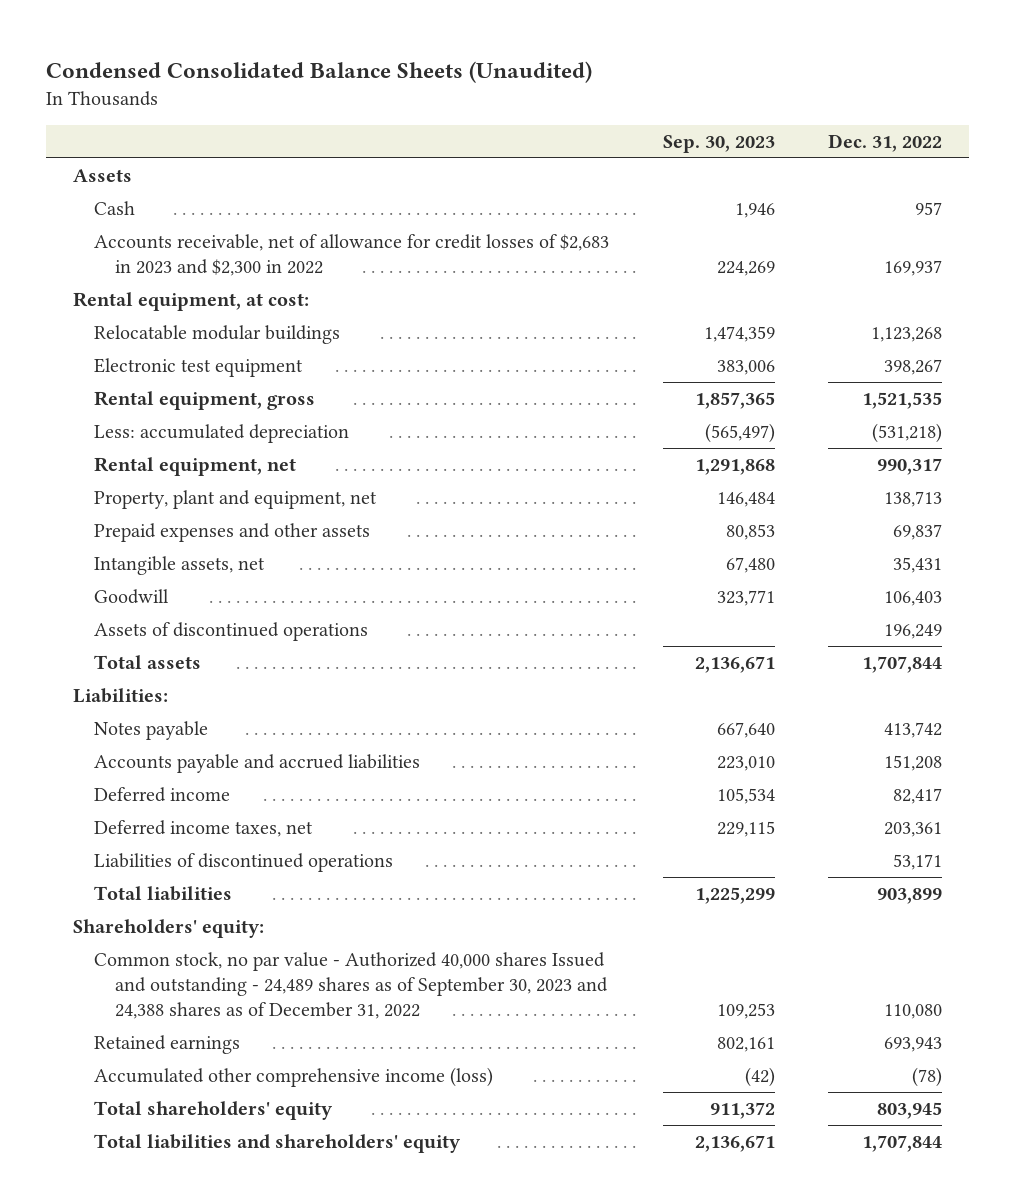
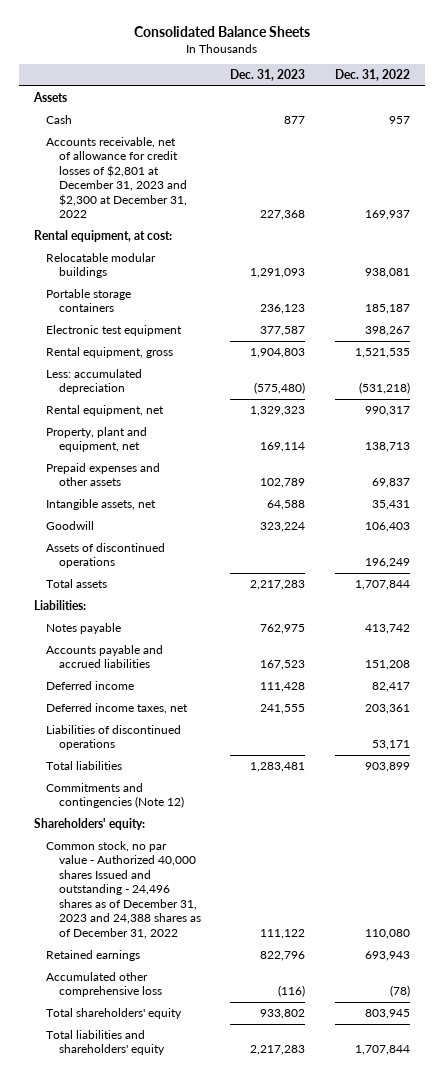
[46,60,593,83] Condensed Consolidated Balance Sheets (Unaudited) -> [133,26,310,38] Consolidated Balance Sheets
[662,134,775,153] Sep. 30, 2023 -> none
none -> [230,69,306,82] Dec. 31, 2023
[94,233,610,276] Accounts receivable, net of allowance for credit losses of $2,683 in 2023 and $2,300 in 2022 -> [46,136,187,219] Accounts receivable, net of allowance for credit losses of $2,801 at December 31, 2023 and $2,300 at December 31, 2022
[871,326,943,342] 1,123,268 -> [364,268,410,279] 938,081
none -> [46,288,132,313] Portable storage containers
none -> [46,782,184,809] Commitments and contingencies (Note 12)
[94,951,609,1019] Common stock, no par value - Authorized 40,000 shares Issued and outstanding - 24,489 shares as of September 30, 2023 and 24,388 shares as of December 31, 2022 -> [46,840,201,939] Common stock, no par value - Authorized 40,000 shares Issued and outstanding - 24,496 shares as of December 31, 2023 and 24,388 shares as of December 31, 2022
[94,1066,494,1087] Accumulated other comprehensive income (loss) -> [46,971,162,998] Accumulated other comprehensive loss

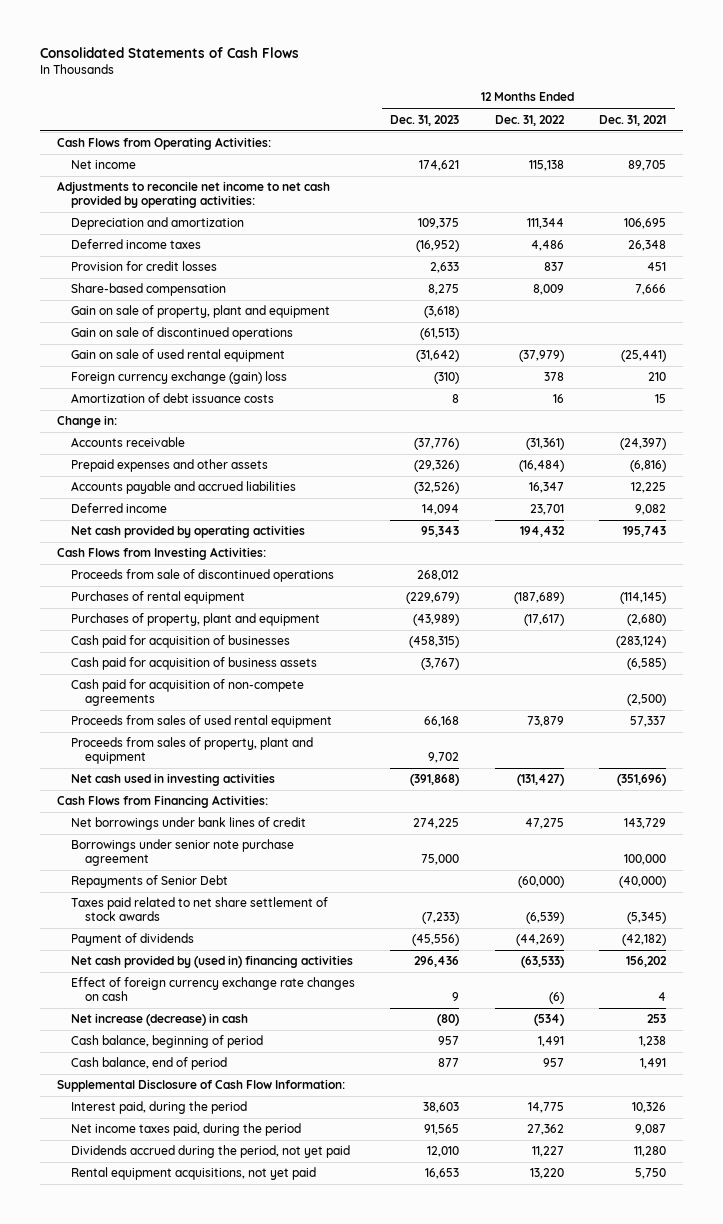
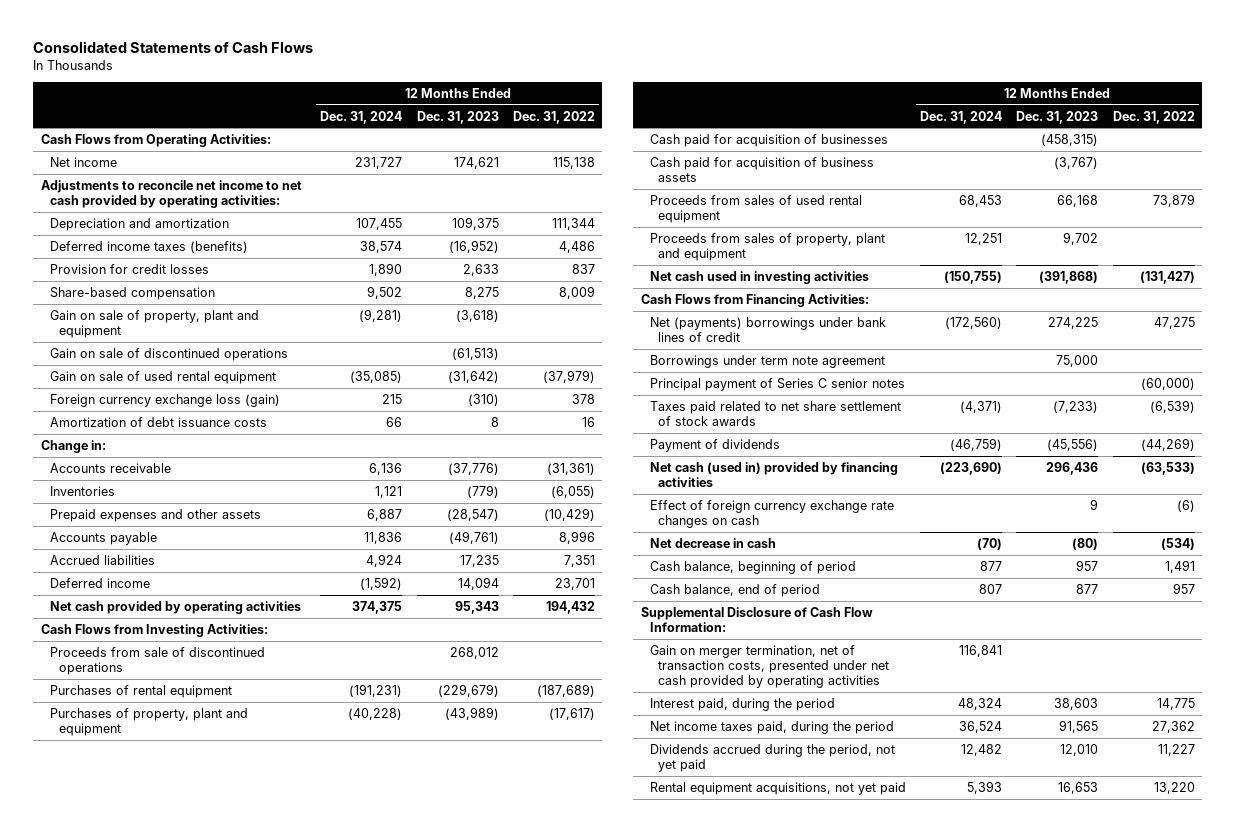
[598,114,666,126] Dec. 31, 2021 -> none
none -> [320,110,403,124] Dec. 31, 2024
[71,239,202,250] Deferred income taxes -> [49,240,248,253] Deferred income taxes (benefits)
[71,371,288,385] Foreign currency exchange (gain) loss -> [49,393,280,407] Foreign currency exchange loss (gain)
[71,481,297,495] Accounts payable and accrued liabilities -> none
none -> [49,485,115,496] Inventories
[414,460,460,473] (29,326) -> [446,508,499,521] (28,547)
[518,460,564,473] (16,484) -> [544,507,596,521] (10,429)
none -> [49,531,157,545] Accounts payable
none -> [49,554,155,565] Accrued liabilities
[71,679,305,707] Cash paid for acquisition of non-compete agreements -> none
[71,817,307,831] Net borrowings under bank lines of credit -> [649,316,886,343] Net (payments) borrowings under bank lines of credit
[71,839,295,867] Borrowings under senior note purchase agreement -> [649,354,885,368] Borrowings under term note agreement
[71,875,229,889] Repayments of Senior Debt -> [649,377,905,391] Principal payment of Series C senior notes
[71,955,354,969] Net cash provided by (used in) financing activities -> [649,461,898,488] Net cash (used in) provided by financing activities
[71,1013,249,1027] Net increase (decrease) in cash -> [649,537,776,548] Net decrease in cash
none -> [649,644,890,689] Gain on merger termination, net of transaction costs, presented under net cash provided by operating activities

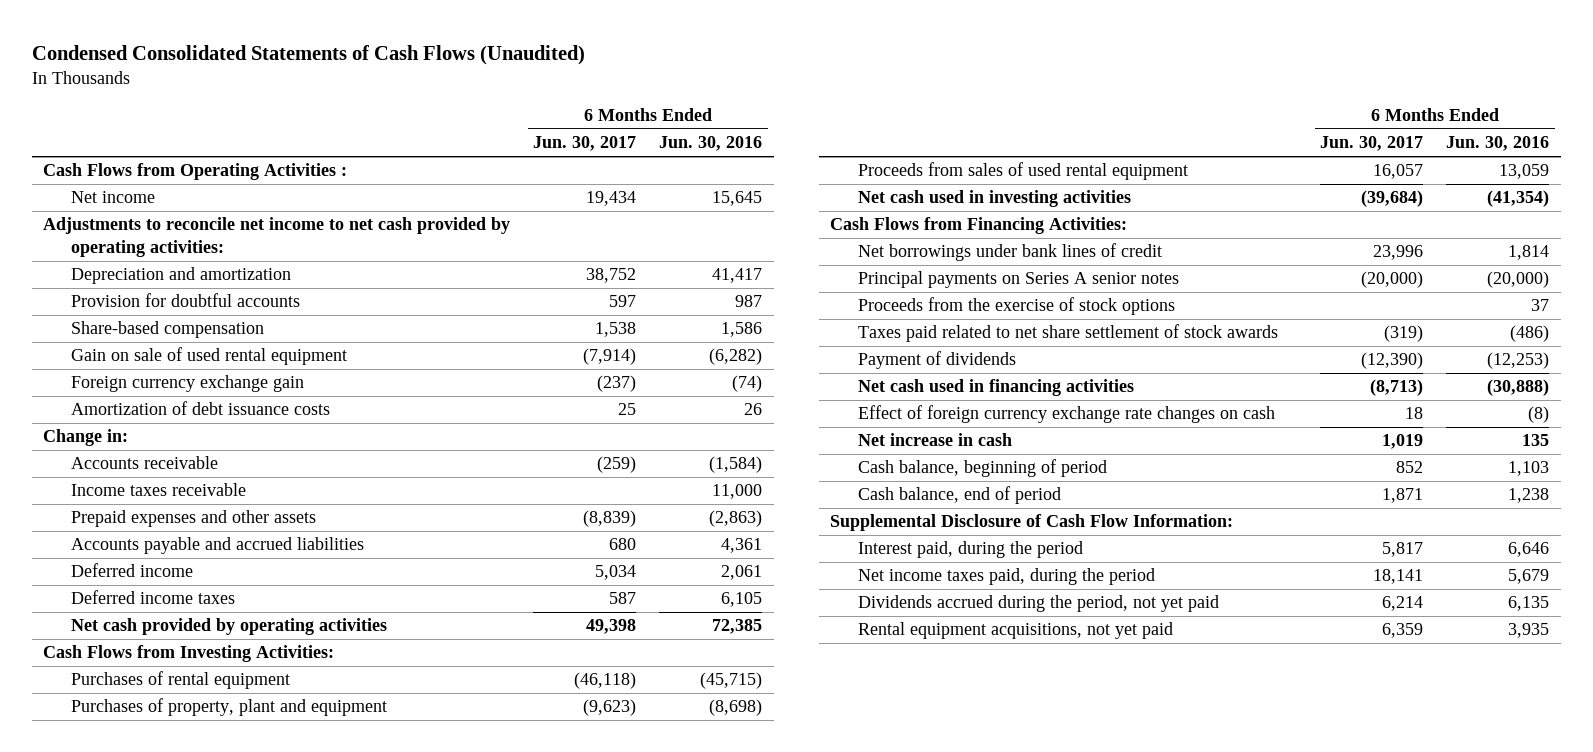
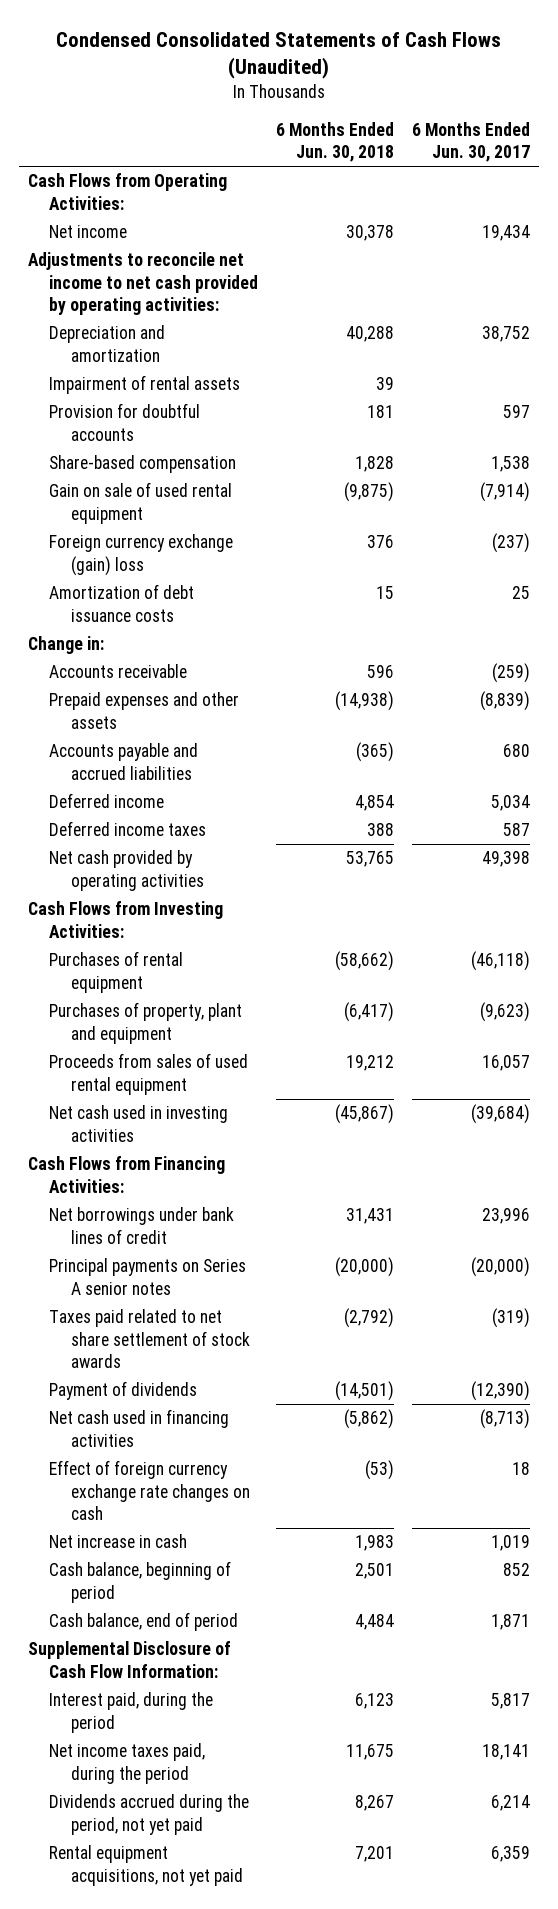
[659,136,763,152] Jun. 30, 2016 -> none
none -> [276,121,395,163] 6 Months Ended Jun. 30, 2018
[43,163,348,181] Cash Flows from Operating Activities : -> [28,173,228,210] Cash Flows from Operating Activities:
none -> [49,375,241,395] Impairment of rental assets
[71,375,305,393] Foreign currency exchange gain -> [49,534,234,576] Foreign currency exchange (gain) loss
[71,483,247,497] Income taxes receivable -> none
[858,297,1176,316] Proceeds from the exercise of stock options -> none

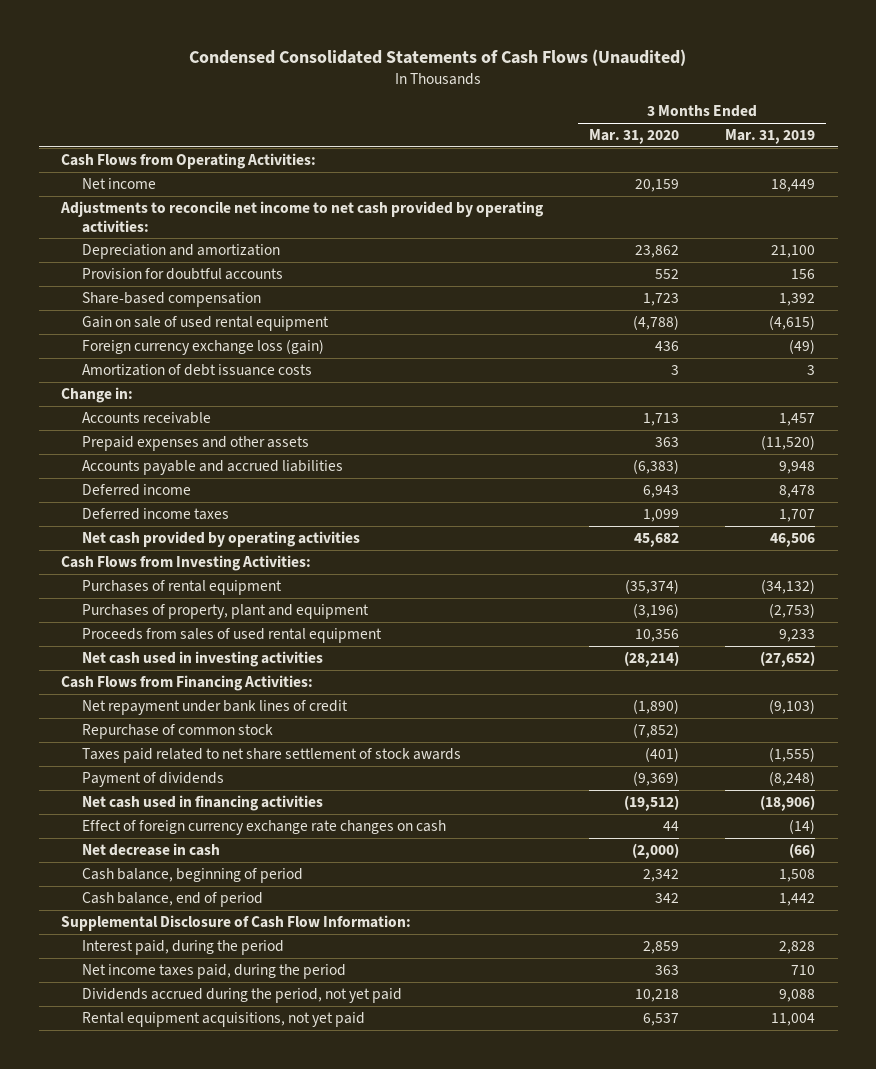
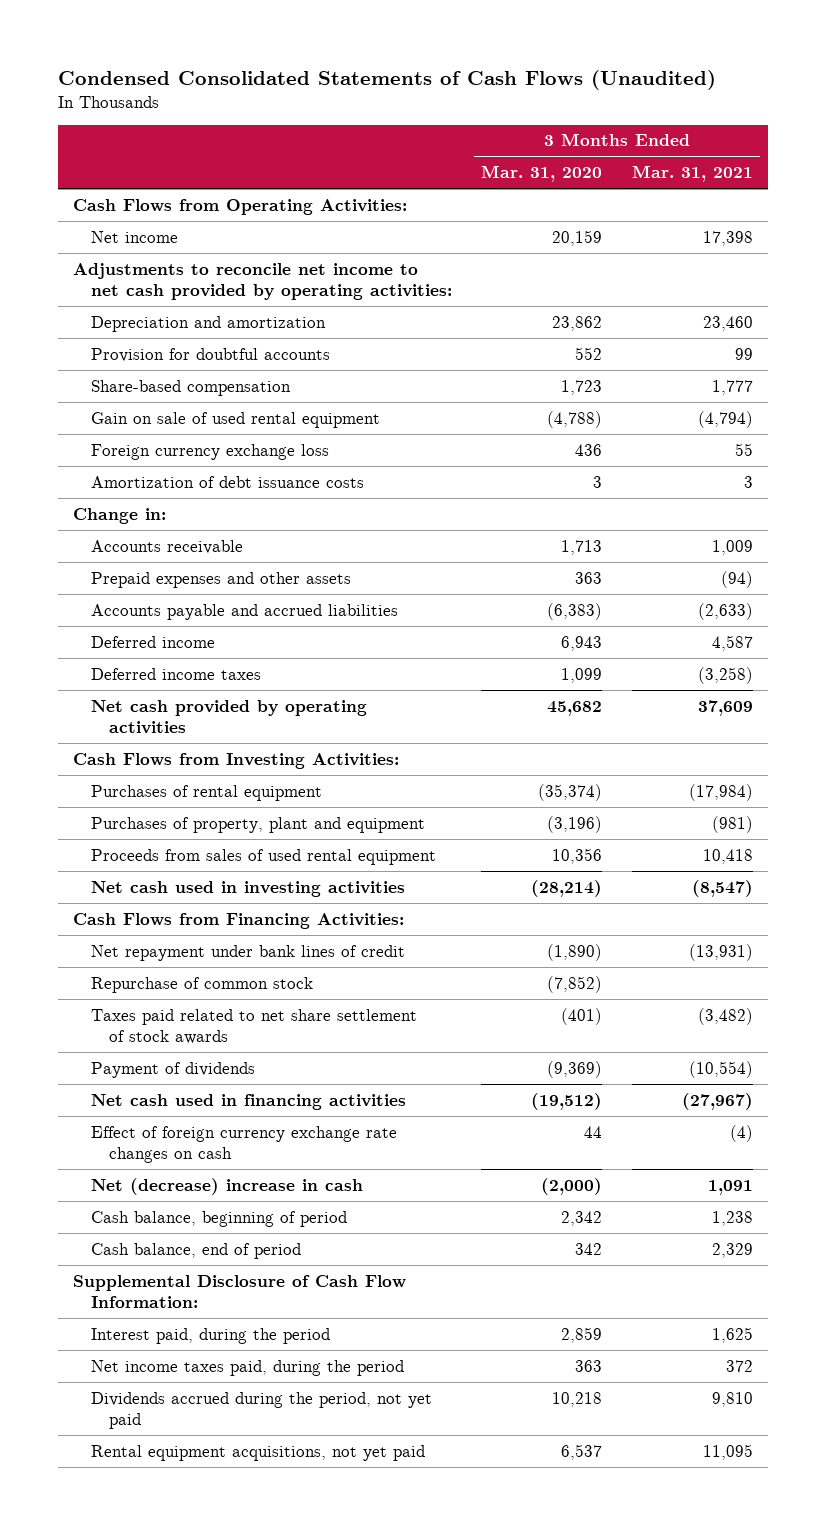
[724,129,815,145] Mar. 31, 2019 -> none
none -> [631,165,753,183] Mar. 31, 2021
[82,338,325,355] Foreign currency exchange loss (gain) -> [90,443,329,460] Foreign currency exchange loss
[82,842,221,856] Net decrease in cash -> [90,1177,363,1195] Net (decrease) increase in cash

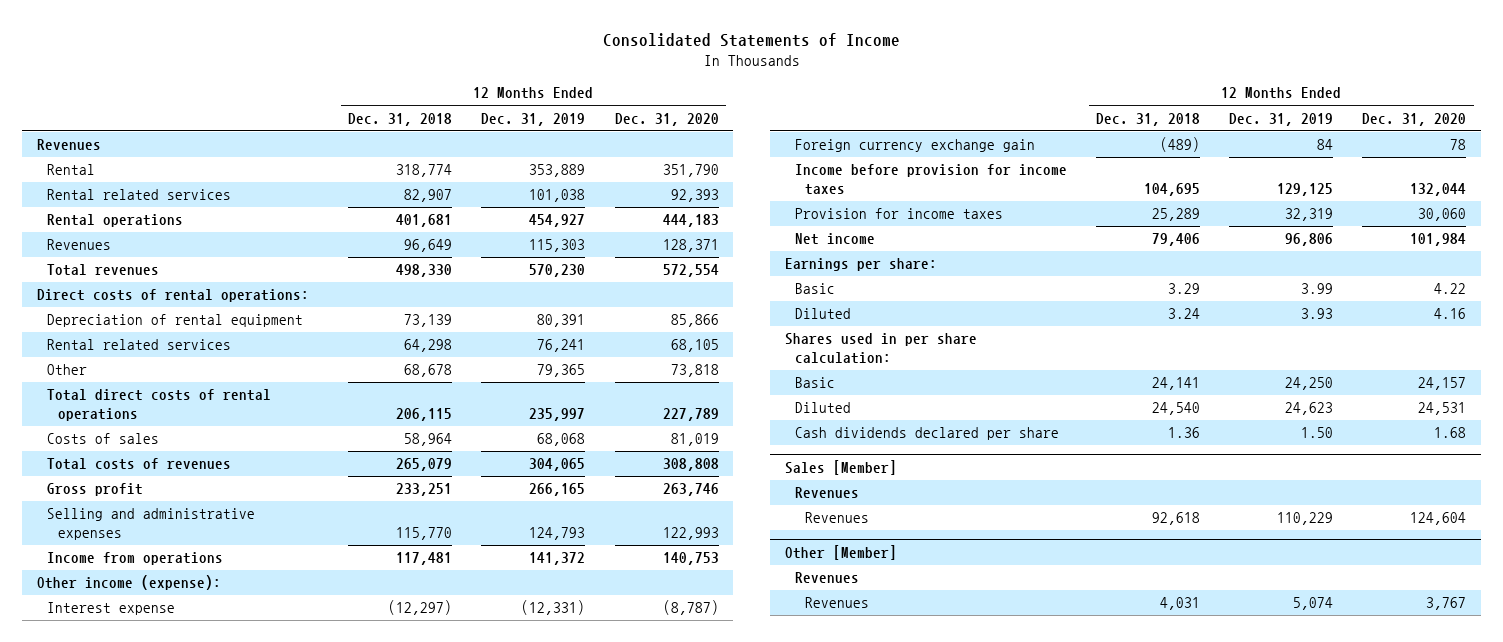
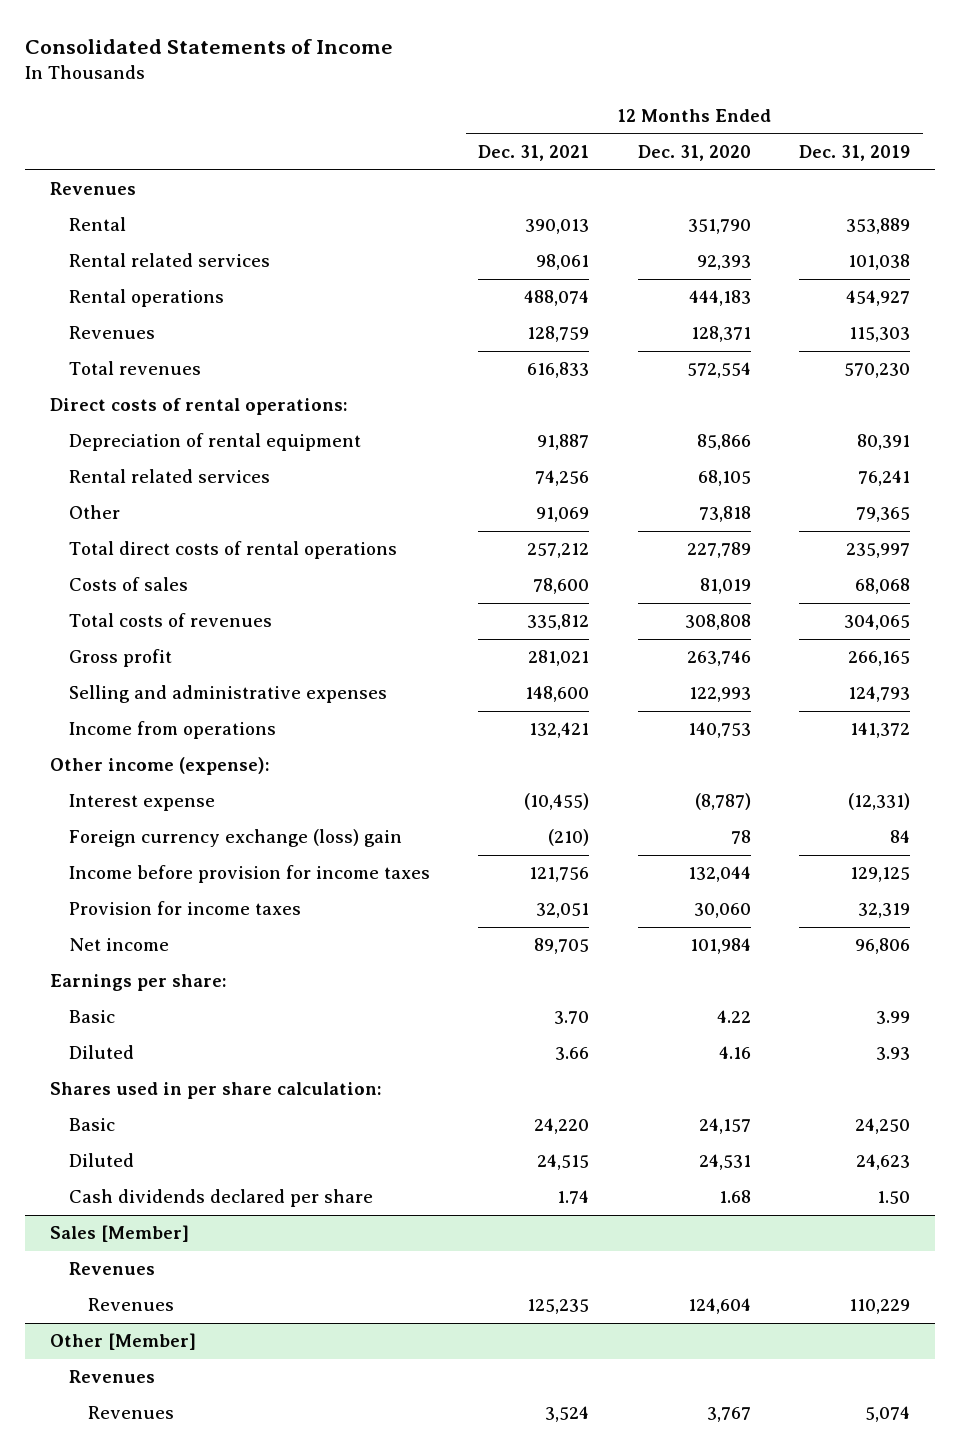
[348,112,453,126] Dec. 31, 2018 -> none
none -> [478,145,590,162] Dec. 31, 2021
[795,139,1036,153] Foreign currency exchange gain -> [68,829,402,848] Foreign currency exchange (loss) gain

